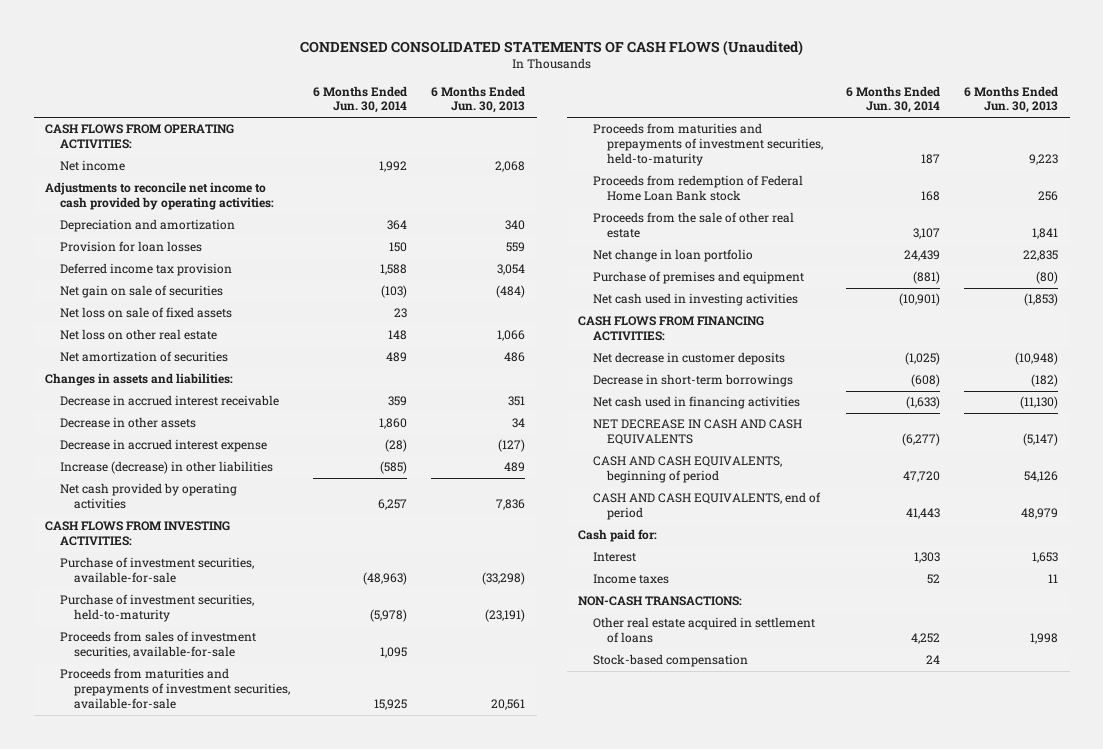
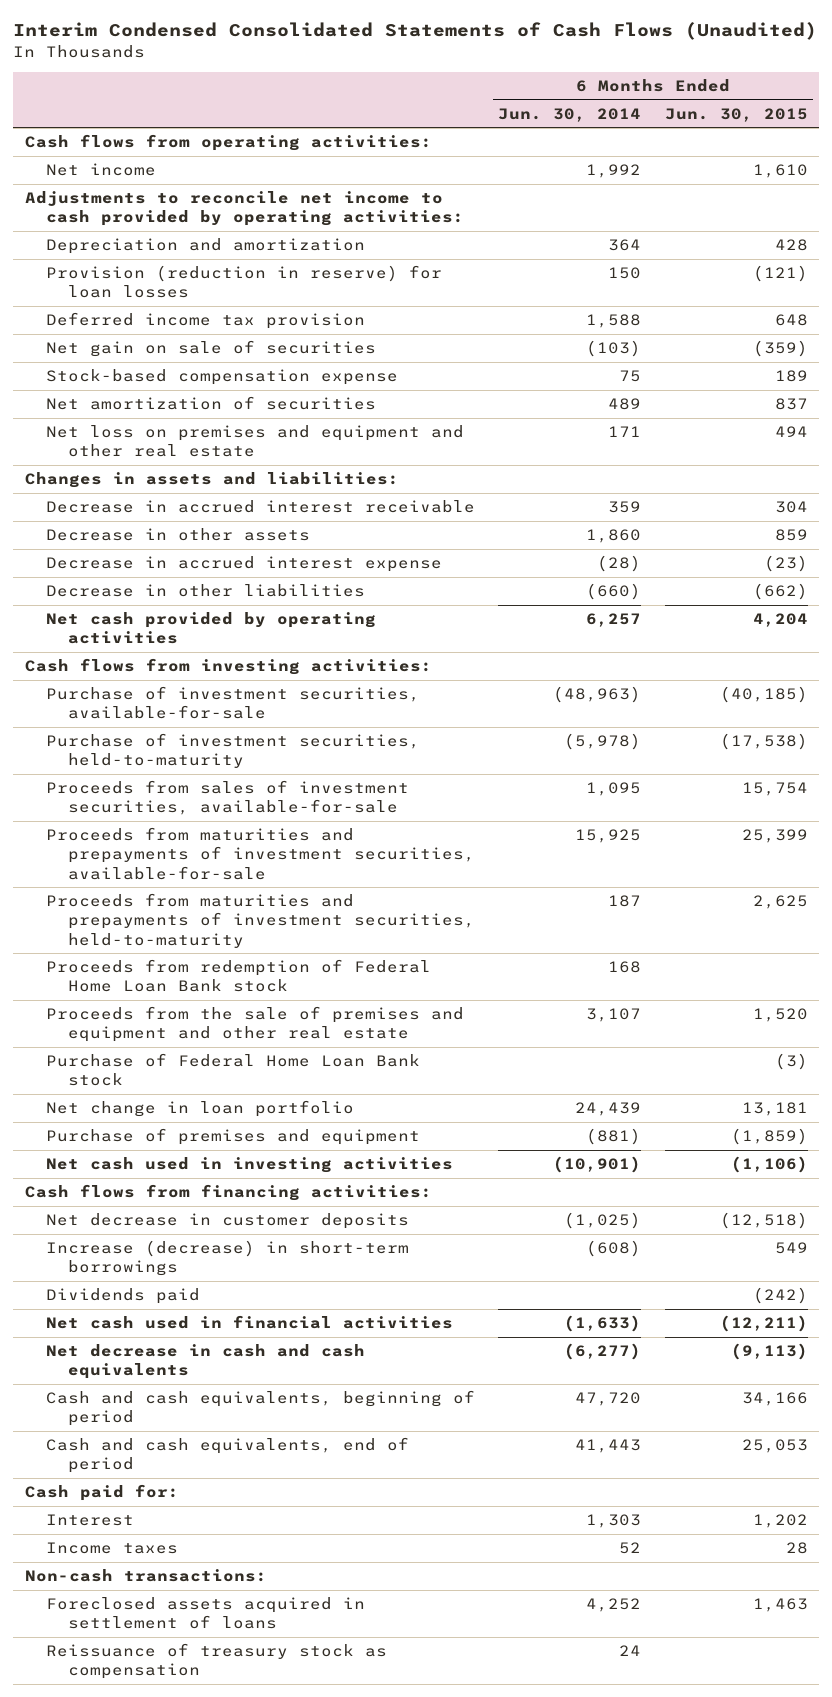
[299,40,803,57] CONDENSED CONSOLIDATED STATEMENTS OF CASH FLOWS (Unaudited) -> [13,22,818,41] Interim Condensed Consolidated Statements of Cash Flows (Unaudited)
[430,85,525,114] 6 Months Ended Jun. 30, 2013 -> none
none -> [664,107,808,122] Jun. 30, 2015
[45,124,235,150] CASH FLOWS FROM OPERATING ACTIVITIES: -> [24,134,432,152] Cash flows from operating activities:
[59,241,202,253] Provision for loan losses -> [46,265,443,299] Provision (reduction in reserve) for loan losses
[59,307,232,319] Net loss on sale of fixed assets -> none
[59,329,217,341] Net loss on other real estate -> none
none -> [46,369,399,386] Stock-based compensation expense
none -> [46,425,465,458] Net loss on premises and equipment and other real estate
[59,461,273,475] Increase (decrease) in other liabilities -> [46,584,366,598] Decrease in other liabilities
[380,461,408,475] (585) -> [586,583,642,601] (660)
[45,521,231,547] CASH FLOWS FROM INVESTING ACTIVITIES: -> [24,658,432,676] Cash flows from investing activities:
[592,212,794,239] Proceeds from the sale of other real estate -> [46,1006,465,1043] Proceeds from the sale of premises and equipment and other real estate
none -> [46,1053,421,1087] Purchase of Federal Home Loan Bank stock
[578,316,765,342] CASH FLOWS FROM FINANCING ACTIVITIES: -> [24,1184,432,1202] Cash flows from financing activities:
[592,374,793,388] Decrease in short-term borrowings -> [46,1240,410,1277] Increase (decrease) in short-term borrowings
none -> [46,1288,201,1305] Dividends paid
[592,396,800,410] Net cash used in financing activities -> [46,1315,454,1330] Net cash used in financial activities
[592,419,802,446] NET DECREASE IN CASH AND CASH EQUIVALENTS -> [46,1344,366,1380] Net decrease in cash and cash equivalents
[592,456,782,484] CASH AND CASH EQUIVALENTS, beginning of period -> [46,1390,476,1427] Cash and cash equivalents, beginning of period
[592,492,821,521] CASH AND CASH EQUIVALENTS, end of period -> [46,1437,410,1474] Cash and cash equivalents, end of period
[592,654,748,668] Stock-based compensation -> none
[578,596,743,607] NON-CASH TRANSACTIONS: -> [24,1569,267,1583] Non-cash transactions:
[592,617,815,644] Other real estate acquired in settlement of loans -> [46,1597,366,1630] Foreclosed assets acquired in settlement of loans
none -> [46,1643,388,1680] Reissuance of treasury stock as compensation

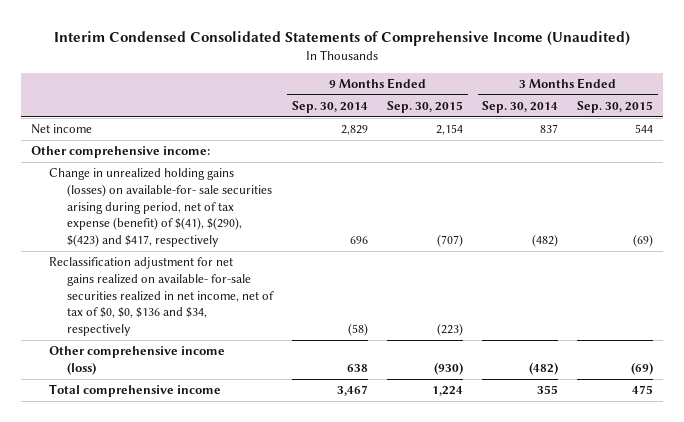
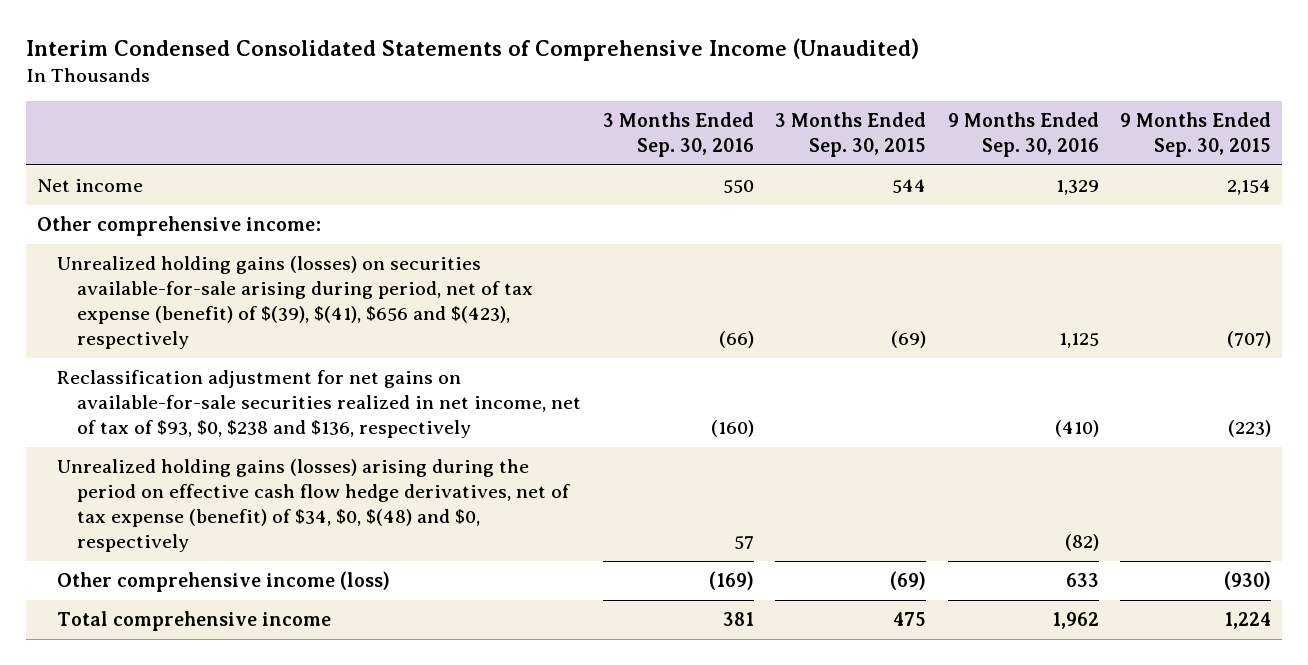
[292,101,369,114] Sep. 30, 2014 -> none
[482,101,559,114] Sep. 30, 2014 -> none
none -> [602,112,754,158] 3 Months Ended Sep. 30, 2016
none -> [947,112,1099,158] 9 Months Ended Sep. 30, 2016
[49,168,273,248] Change in unrealized holding gains (losses) on available-for- sale securities arising during period, net of tax expense (benefit) of $(41), $(290), $(423) and $417, respectively -> [56,255,533,349] Unrealized holding gains (losses) on securities available-for-sale arising during period, net of tax expense (benefit) of $(39), $(41), $656 and $(423), respectively
[49,257,275,337] Reclassification adjustment for net gains realized on available- for-sale securities realized in net income, net of tax of $0, $0, $136 and $34, respectively -> [56,369,581,438] Reclassification adjustment for net gains on available-for-sale securities realized in net income, net of tax of $93, $0, $238 and $136, respectively
none -> [56,458,570,552] Unrealized holding gains (losses) arising during the period on effective cash flow hedge derivatives, net of tax expense (benefit) of $34, $0, $(48) and $0, respectively

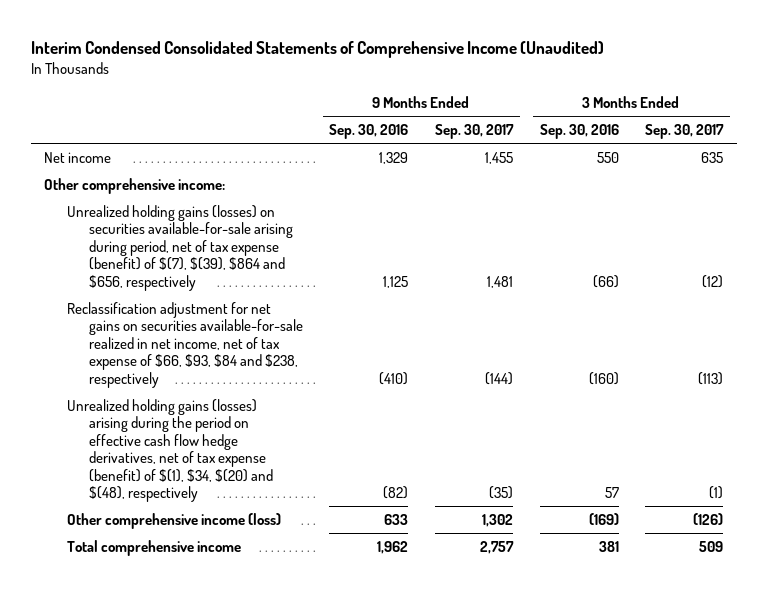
[775,112,927,158] 3 Months Ended Sep. 30, 2015 -> none
[1120,112,1272,158] 9 Months Ended Sep. 30, 2015 -> none
none -> [435,124,515,140] Sep. 30, 2017
none -> [645,124,725,140] Sep. 30, 2017
[56,255,533,349] Unrealized holding gains (losses) on securities available-for-sale arising during period, net of tax expense (benefit) of $(39), $(41), $656 and $(423), respectively -> [66,204,293,291] Unrealized holding gains (losses) on securities available-for-sale arising during period, net of tax expense (benefit) of $(7), $(39), $864 and $656, respectively
[56,369,581,438] Reclassification adjustment for net gains on available-for-sale securities realized in net income, net of tax of $93, $0, $238 and $136, respectively -> [66,301,303,388] Reclassification adjustment for net gains on securities available-for-sale realized in net income, net of tax expense of $66, $93, $84 and $238, respectively
[56,458,570,552] Unrealized holding gains (losses) arising during the period on effective cash flow hedge derivatives, net of tax expense (benefit) of $34, $0, $(48) and $0, respectively -> [66,398,273,503] Unrealized holding gains (losses) arising during the period on effective cash flow hedge derivatives, net of tax expense (benefit) of $(1), $34, $(20) and $(48), respectively

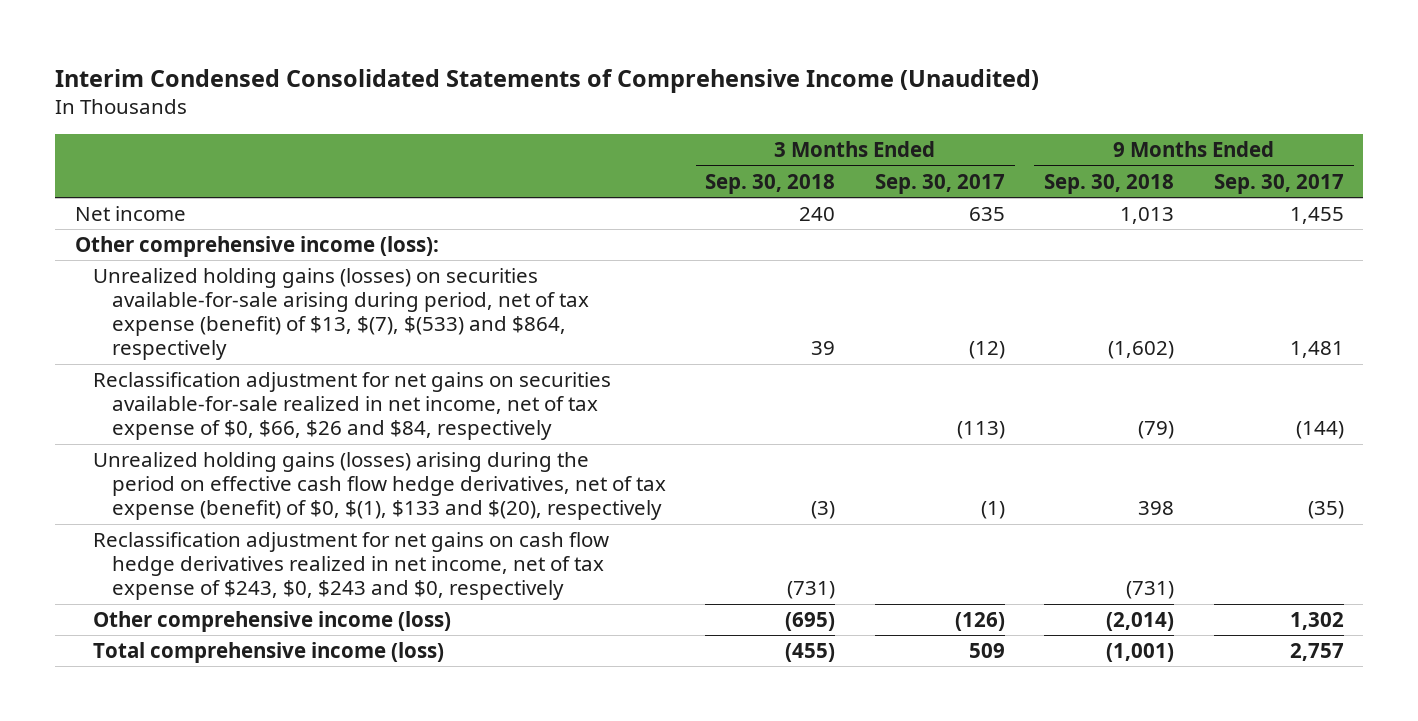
[329,124,409,140] Sep. 30, 2016 -> none
[539,124,619,140] Sep. 30, 2016 -> none
none -> [705,173,836,194] Sep. 30, 2018
none -> [1044,173,1175,194] Sep. 30, 2018
[44,177,226,194] Other comprehensive income: -> [74,235,439,257] Other comprehensive income (loss):
[66,204,293,291] Unrealized holding gains (losses) on securities available-for-sale arising during period, net of tax expense (benefit) of $(7), $(39), $864 and $656, respectively -> [93,267,589,361] Unrealized holding gains (losses) on securities available-for-sale arising during period, net of tax expense (benefit) of $13, $(7), $(533) and $864, respectively
[66,301,303,388] Reclassification adjustment for net gains on securities available-for-sale realized in net income, net of tax expense of $66, $93, $84 and $238, respectively -> [93,371,612,441] Reclassification adjustment for net gains on securities available-for-sale realized in net income, net of tax expense of $0, $66, $26 and $84, respectively
[66,398,273,503] Unrealized holding gains (losses) arising during the period on effective cash flow hedge derivatives, net of tax expense (benefit) of $(1), $34, $(20) and $(48), respectively -> [93,451,666,521] Unrealized holding gains (losses) arising during the period on effective cash flow hedge derivatives, net of tax expense (benefit) of $0, $(1), $133 and $(20), respectively
none -> [93,531,610,601] Reclassification adjustment for net gains on cash flow hedge derivatives realized in net income, net of tax expense of $243, $0, $243 and $0, respectively
[66,539,241,556] Total comprehensive income -> [93,641,445,663] Total comprehensive income (loss)

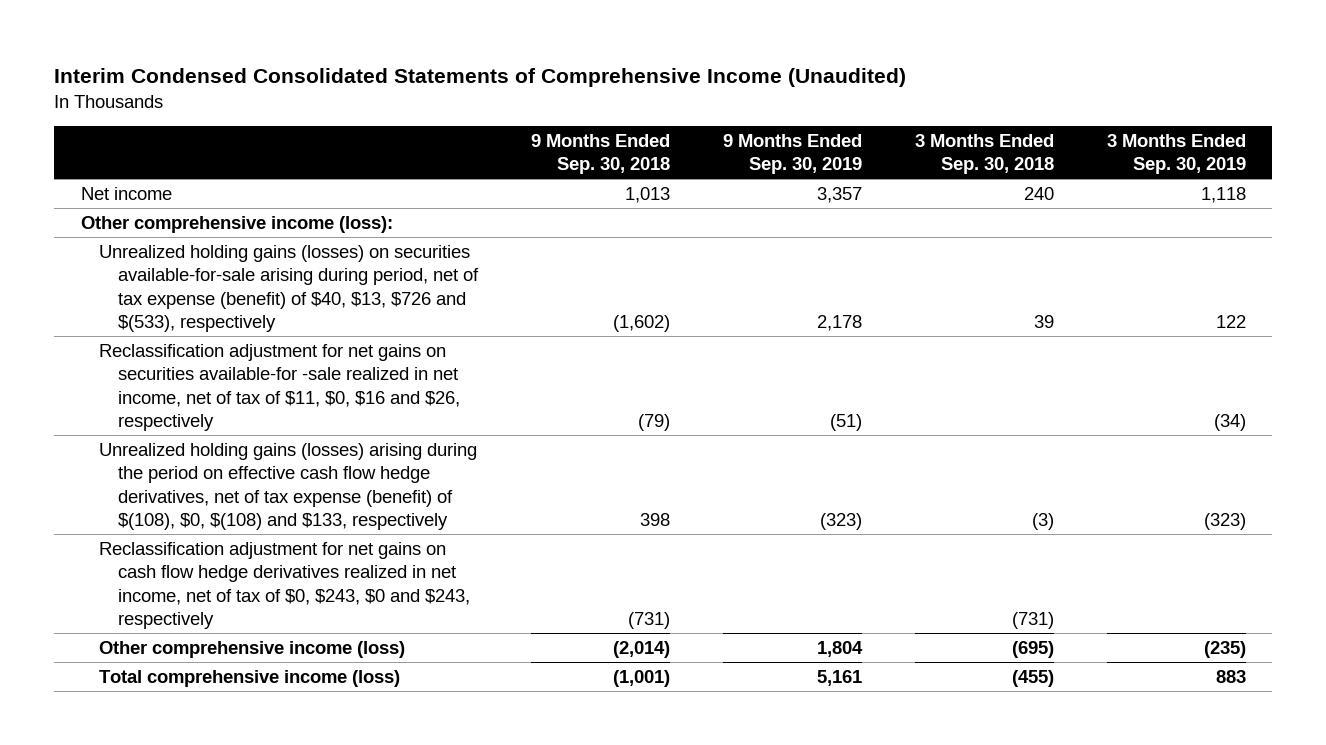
[874,173,1005,194] Sep. 30, 2017 -> none
[1213,173,1344,194] Sep. 30, 2017 -> none
none -> [723,133,863,175] 9 Months Ended Sep. 30, 2019
none -> [1106,133,1246,175] 3 Months Ended Sep. 30, 2019
[93,267,589,361] Unrealized holding gains (losses) on securities available-for-sale arising during period, net of tax expense (benefit) of $13, $(7), $(533) and $864, respectively -> [99,244,480,333] Unrealized holding gains (losses) on securities available-for-sale arising during period, net of tax expense (benefit) of $40, $13, $726 and $(533), respectively
[93,371,612,441] Reclassification adjustment for net gains on securities available-for-sale realized in net income, net of tax expense of $0, $66, $26 and $84, respectively -> [99,343,461,432] Reclassification adjustment for net gains on securities available-for -sale realized in net income, net of tax of $11, $0, $16 and $26, respectively
[93,451,666,521] Unrealized holding gains (losses) arising during the period on effective cash flow hedge derivatives, net of tax expense (benefit) of $0, $(1), $133 and $(20), respectively -> [99,442,478,531] Unrealized holding gains (losses) arising during the period on effective cash flow hedge derivatives, net of tax expense (benefit) of $(108), $0, $(108) and $133, respectively
[93,531,610,601] Reclassification adjustment for net gains on cash flow hedge derivatives realized in net income, net of tax expense of $243, $0, $243 and $0, respectively -> [99,541,471,630] Reclassification adjustment for net gains on cash flow hedge derivatives realized in net income, net of tax of $0, $243, $0 and $243, respectively

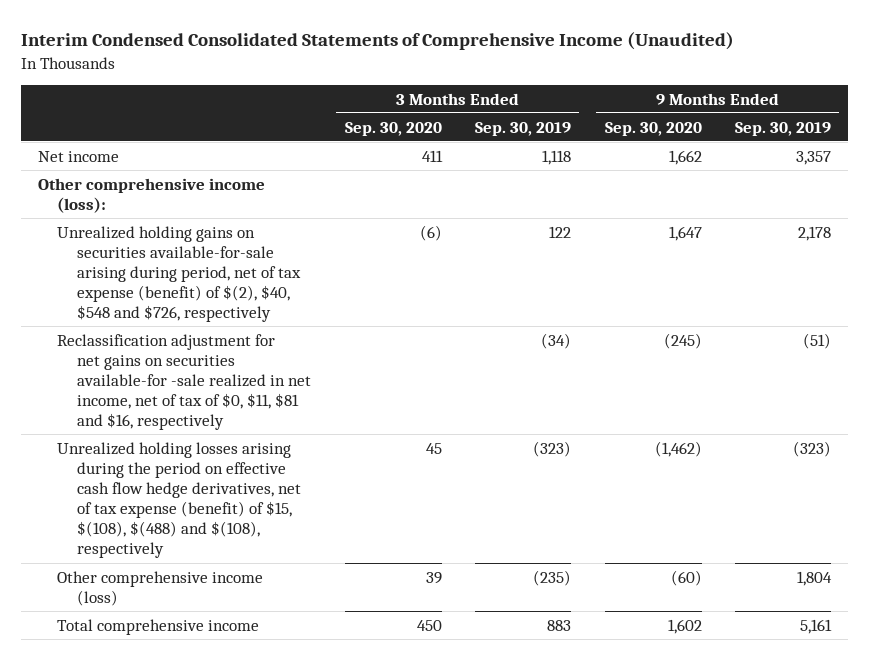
[531,133,671,175] 9 Months Ended Sep. 30, 2018 -> none
[914,133,1054,175] 3 Months Ended Sep. 30, 2018 -> none
none -> [344,121,442,136] Sep. 30, 2020
none -> [604,121,702,136] Sep. 30, 2020
[99,541,471,630] Reclassification adjustment for net gains on cash flow hedge derivatives realized in net income, net of tax of $0, $243, $0 and $243, respectively -> none
[99,244,480,333] Unrealized holding gains (losses) on securities available-for-sale arising during period, net of tax expense (benefit) of $40, $13, $726 and $(533), respectively -> [57,225,302,323] Unrealized holding gains on securities available-for-sale arising during period, net of tax expense (benefit) of $(2), $40, $548 and $726, respectively
[99,343,461,432] Reclassification adjustment for net gains on securities available-for -sale realized in net income, net of tax of $11, $0, $16 and $26, respectively -> [57,333,312,431] Reclassification adjustment for net gains on securities available-for -sale realized in net income, net of tax of $0, $11, $81 and $16, respectively
[99,442,478,531] Unrealized holding gains (losses) arising during the period on effective cash flow hedge derivatives, net of tax expense (benefit) of $(108), $0, $(108) and $133, respectively -> [57,441,302,559] Unrealized holding losses arising during the period on effective cash flow hedge derivatives, net of tax expense (benefit) of $15, $(108), $(488) and $(108), respectively
[99,669,401,687] Total comprehensive income (loss) -> [57,618,260,635] Total comprehensive income

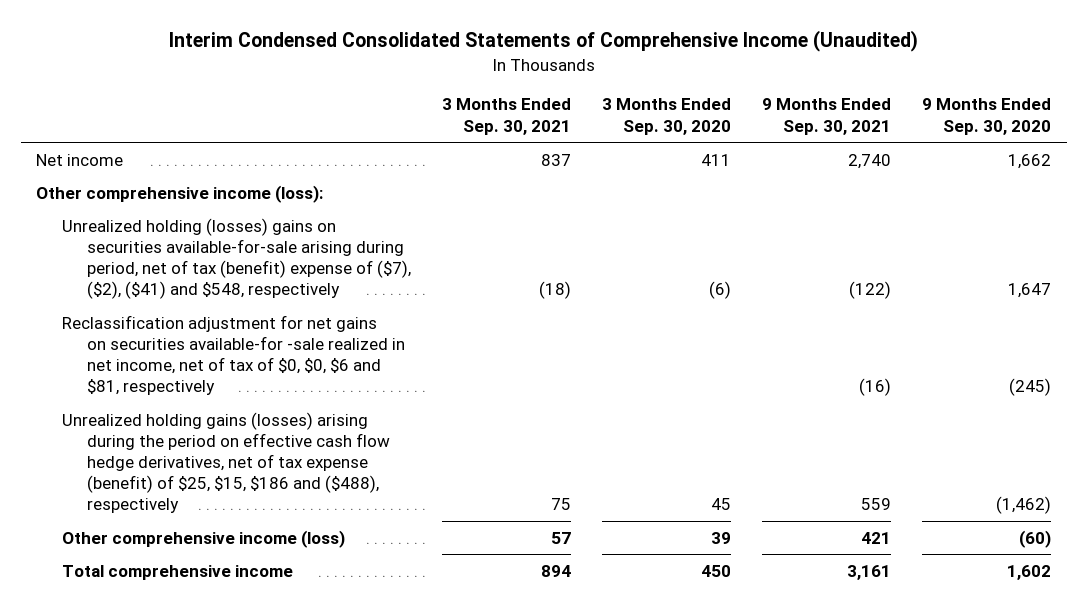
[475,121,572,136] Sep. 30, 2019 -> none
[735,121,832,136] Sep. 30, 2019 -> none
none -> [442,98,572,135] 3 Months Ended Sep. 30, 2021
none -> [762,98,892,135] 9 Months Ended Sep. 30, 2021
[57,225,302,323] Unrealized holding gains on securities available-for-sale arising during period, net of tax expense (benefit) of $(2), $40, $548 and $726, respectively -> [61,217,411,300] Unrealized holding (losses) gains on securities available-for-sale arising during period, net of tax (benefit) expense of ($7), ($2), ($41) and $548, respectively
[57,333,312,431] Reclassification adjustment for net gains on securities available-for -sale realized in net income, net of tax of $0, $11, $81 and $16, respectively -> [61,314,405,396] Reclassification adjustment for net gains on securities available-for -sale realized in net income, net of tax of $0, $0, $6 and $81, respectively
[57,441,302,559] Unrealized holding losses arising during the period on effective cash flow hedge derivatives, net of tax expense (benefit) of $15, $(108), $(488) and $(108), respectively -> [61,411,390,514] Unrealized holding gains (losses) arising during the period on effective cash flow hedge derivatives, net of tax expense (benefit) of $25, $15, $186 and ($488), respectively

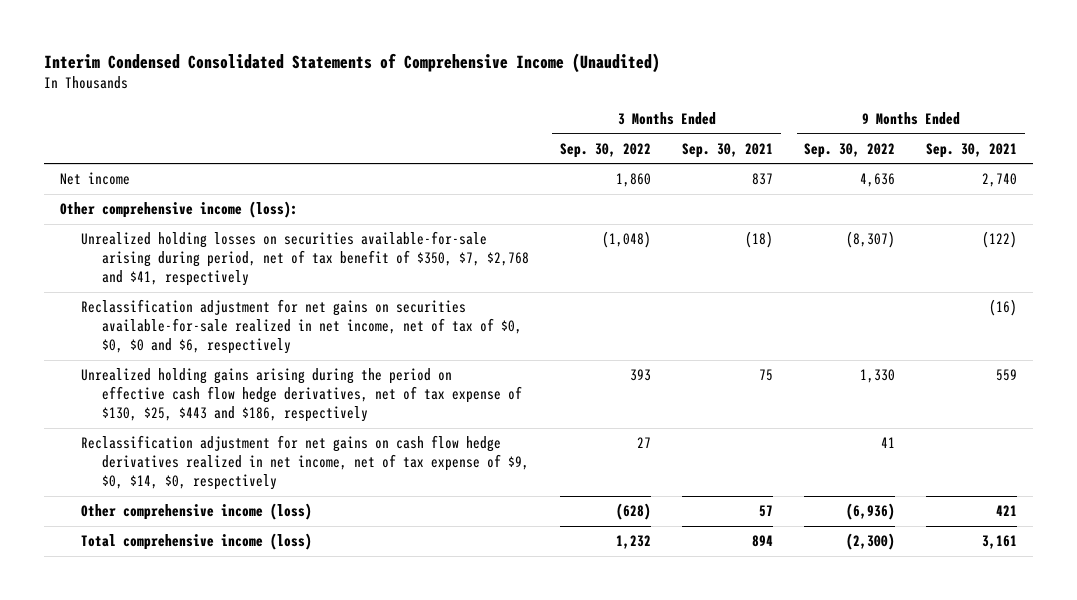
[602,98,732,135] 3 Months Ended Sep. 30, 2020 -> none
[922,98,1052,135] 9 Months Ended Sep. 30, 2020 -> none
none -> [560,142,652,158] Sep. 30, 2022
none -> [804,142,896,158] Sep. 30, 2022
[61,217,411,300] Unrealized holding (losses) gains on securities available-for-sale arising during period, net of tax (benefit) expense of ($7), ($2), ($41) and $548, respectively -> [80,231,530,286] Unrealized holding losses on securities available-for-sale arising during period, net of tax benefit of $350, $7, $2,768 and $41, respectively
[61,314,405,396] Reclassification adjustment for net gains on securities available-for -sale realized in net income, net of tax of $0, $0, $6 and $81, respectively -> [80,299,523,354] Reclassification adjustment for net gains on securities available-for-sale realized in net income, net of tax of $0, $0, $0 and $6, respectively
[61,411,390,514] Unrealized holding gains (losses) arising during the period on effective cash flow hedge derivatives, net of tax expense (benefit) of $25, $15, $186 and ($488), respectively -> [80,368,523,422] Unrealized holding gains arising during the period on effective cash flow hedge derivatives, net of tax expense of $130, $25, $443 and $186, respectively
none -> [80,435,530,490] Reclassification adjustment for net gains on cash flow hedge derivatives realized in net income, net of tax expense of $9, $0, $14, $0, respectively
[61,564,293,580] Total comprehensive income -> [80,533,312,551] Total comprehensive income (loss)

